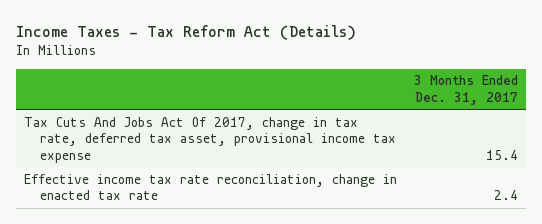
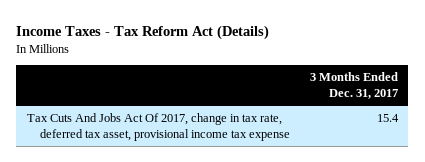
[24,173,398,201] Effective income tax rate reconciliation, change in enacted tax rate -> none

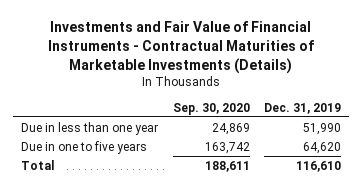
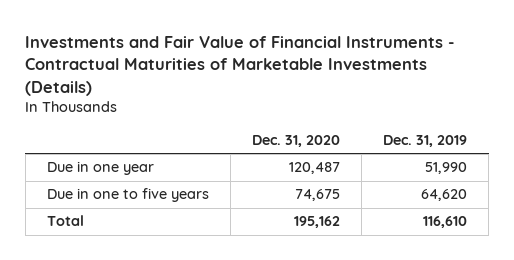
[172,102,250,115] Sep. 30, 2020 -> none
none -> [252,134,341,147] Dec. 31, 2020
[20,121,158,135] Due in less than one year -> [46,161,154,176] Due in one year

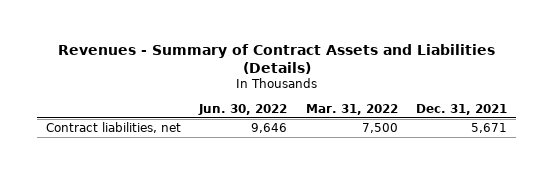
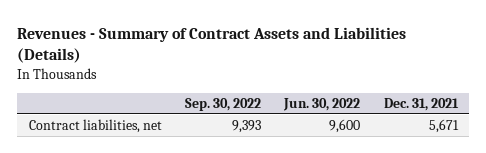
[305,103,398,115] Mar. 31, 2022 -> none
none -> [184,98,261,112] Sep. 30, 2022
[251,123,288,134] 9,646 -> [329,119,361,134] 9,600

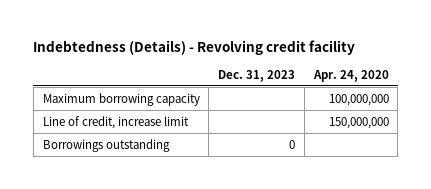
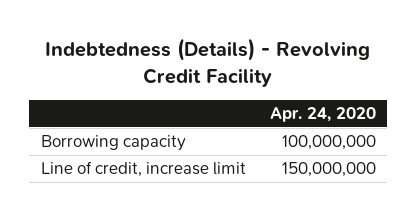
[33,39,356,55] Indebtedness (Details) - Revolving credit facility -> [45,37,371,87] Indebtedness (Details) - Revolving Credit Facility
[218,69,296,82] Dec. 31, 2023 -> none
[42,92,200,106] Maximum borrowing capacity -> [40,135,186,152] Borrowing capacity
[42,138,170,152] Borrowings outstanding -> none

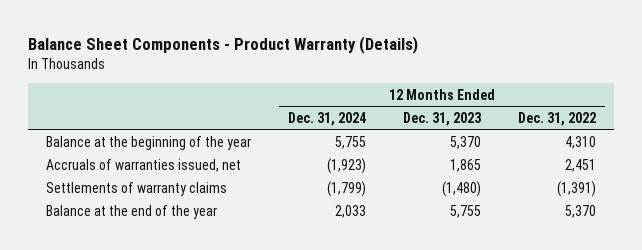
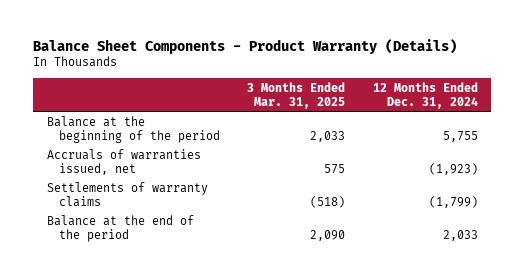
[402,111,481,126] Dec. 31, 2023 -> none
[517,111,596,126] Dec. 31, 2022 -> none
none -> [247,81,346,109] 3 Months Ended Mar. 31, 2025
[46,135,252,150] Balance at the beginning of the year -> [46,115,220,143] Balance at the beginning of the period
[46,204,218,219] Balance at the end of the year -> [46,214,194,242] Balance at the end of the period

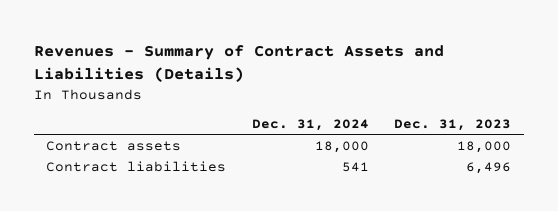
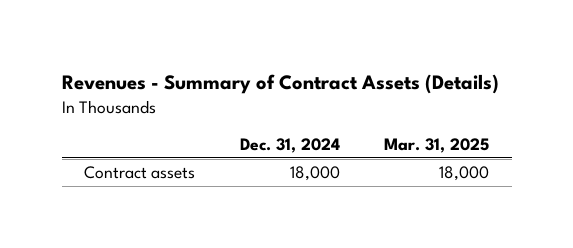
[33,45,444,82] Revenues - Summary of Contract Assets and Liabilities (Details) -> [61,74,499,95] Revenues - Summary of Contract Assets (Details)
[394,119,512,132] Dec. 31, 2023 -> none
none -> [384,138,490,154] Mar. 31, 2025
[46,160,227,172] Contract liabilities -> none

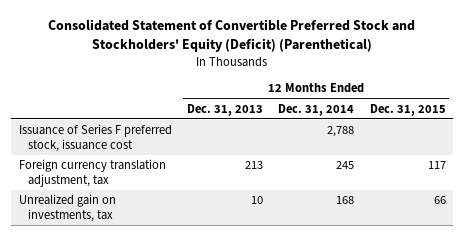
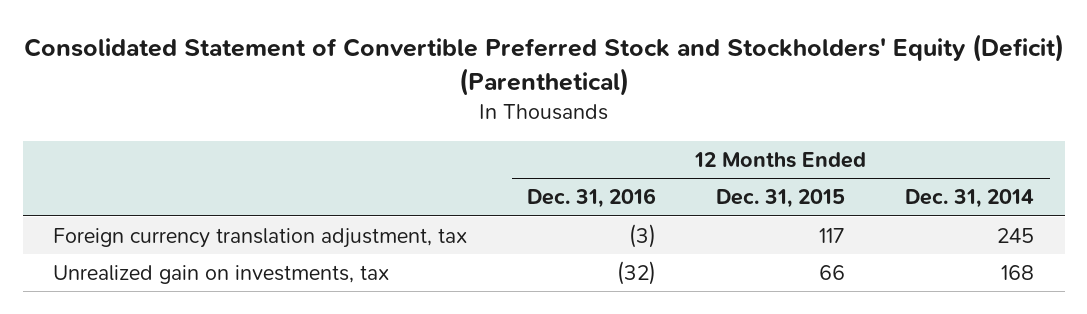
[186,103,263,116] Dec. 31, 2013 -> none
none -> [527,188,657,209] Dec. 31, 2016
[18,124,172,152] Issuance of Series F preferred stock, issuance cost -> none

